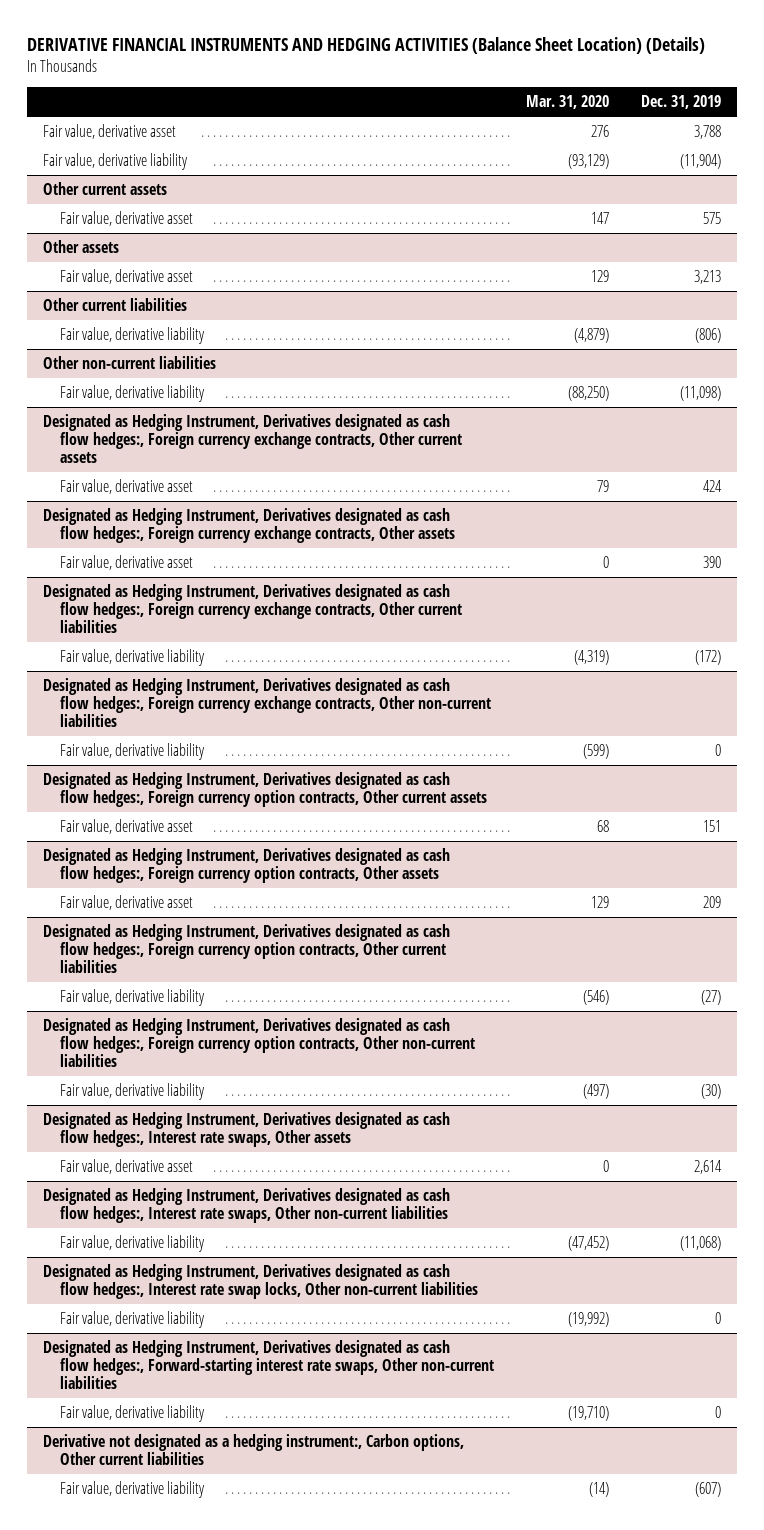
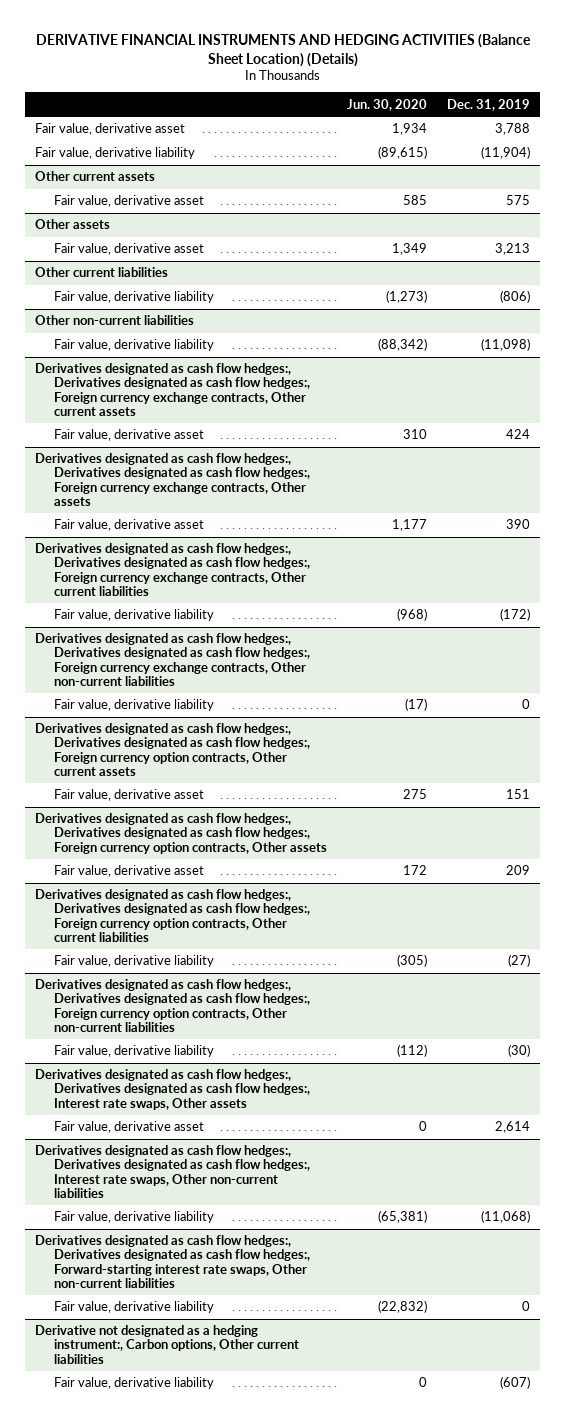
[526,95,610,110] Mar. 31, 2020 -> none
none -> [347,98,428,111] Jun. 30, 2020
[43,414,463,463] Designated as Hedging Instrument, Derivatives designated as cash flow hedges:, Foreign currency exchange contracts, Other current assets -> [35,363,311,416] Derivatives designated as cash flow hedges:, Derivatives designated as cash flow hedges:, Foreign currency exchange contracts, Other current assets
[43,508,456,543] Designated as Hedging Instrument, Derivatives designated as cash flow hedges:, Foreign currency exchange contracts, Other assets -> [35,453,311,506] Derivatives designated as cash flow hedges:, Derivatives designated as cash flow hedges:, Foreign currency exchange contracts, Other assets
[43,584,463,633] Designated as Hedging Instrument, Derivatives designated as cash flow hedges:, Foreign currency exchange contracts, Other current liabilities -> [35,543,311,596] Derivatives designated as cash flow hedges:, Derivatives designated as cash flow hedges:, Foreign currency exchange contracts, Other current liabilities
[43,678,492,727] Designated as Hedging Instrument, Derivatives designated as cash flow hedges:, Foreign currency exchange contracts, Other non-current liabilities -> [35,633,311,686] Derivatives designated as cash flow hedges:, Derivatives designated as cash flow hedges:, Foreign currency exchange contracts, Other non-current liabilities
[43,772,488,807] Designated as Hedging Instrument, Derivatives designated as cash flow hedges:, Foreign currency option contracts, Other current assets -> [35,723,311,776] Derivatives designated as cash flow hedges:, Derivatives designated as cash flow hedges:, Foreign currency option contracts, Other current assets
[43,848,451,883] Designated as Hedging Instrument, Derivatives designated as cash flow hedges:, Foreign currency option contracts, Other assets -> [35,813,328,854] Derivatives designated as cash flow hedges:, Derivatives designated as cash flow hedges:, Foreign currency option contracts, Other assets
[43,924,451,973] Designated as Hedging Instrument, Derivatives designated as cash flow hedges:, Foreign currency option contracts, Other current liabilities -> [35,889,311,942] Derivatives designated as cash flow hedges:, Derivatives designated as cash flow hedges:, Foreign currency option contracts, Other current liabilities
[43,1018,476,1067] Designated as Hedging Instrument, Derivatives designated as cash flow hedges:, Foreign currency option contracts, Other non-current liabilities -> [35,979,311,1032] Derivatives designated as cash flow hedges:, Derivatives designated as cash flow hedges:, Foreign currency option contracts, Other non-current liabilities
[43,1112,451,1147] Designated as Hedging Instrument, Derivatives designated as cash flow hedges:, Interest rate swaps, Other assets -> [35,1069,311,1110] Derivatives designated as cash flow hedges:, Derivatives designated as cash flow hedges:, Interest rate swaps, Other assets
[43,1188,451,1223] Designated as Hedging Instrument, Derivatives designated as cash flow hedges:, Interest rate swaps, Other non-current liabilities -> [35,1145,311,1198] Derivatives designated as cash flow hedges:, Derivatives designated as cash flow hedges:, Interest rate swaps, Other non-current liabilities
[43,1264,479,1299] Designated as Hedging Instrument, Derivatives designated as cash flow hedges:, Interest rate swap locks, Other non-current liabilities -> none
[60,1311,206,1329] Fair value, derivative liability -> none
[43,1340,495,1389] Designated as Hedging Instrument, Derivatives designated as cash flow hedges:, Forward-starting interest rate swaps, Other non-current liabilities -> [35,1235,311,1288] Derivatives designated as cash flow hedges:, Derivatives designated as cash flow hedges:, Forward-starting interest rate swaps, Other non-current liabilities

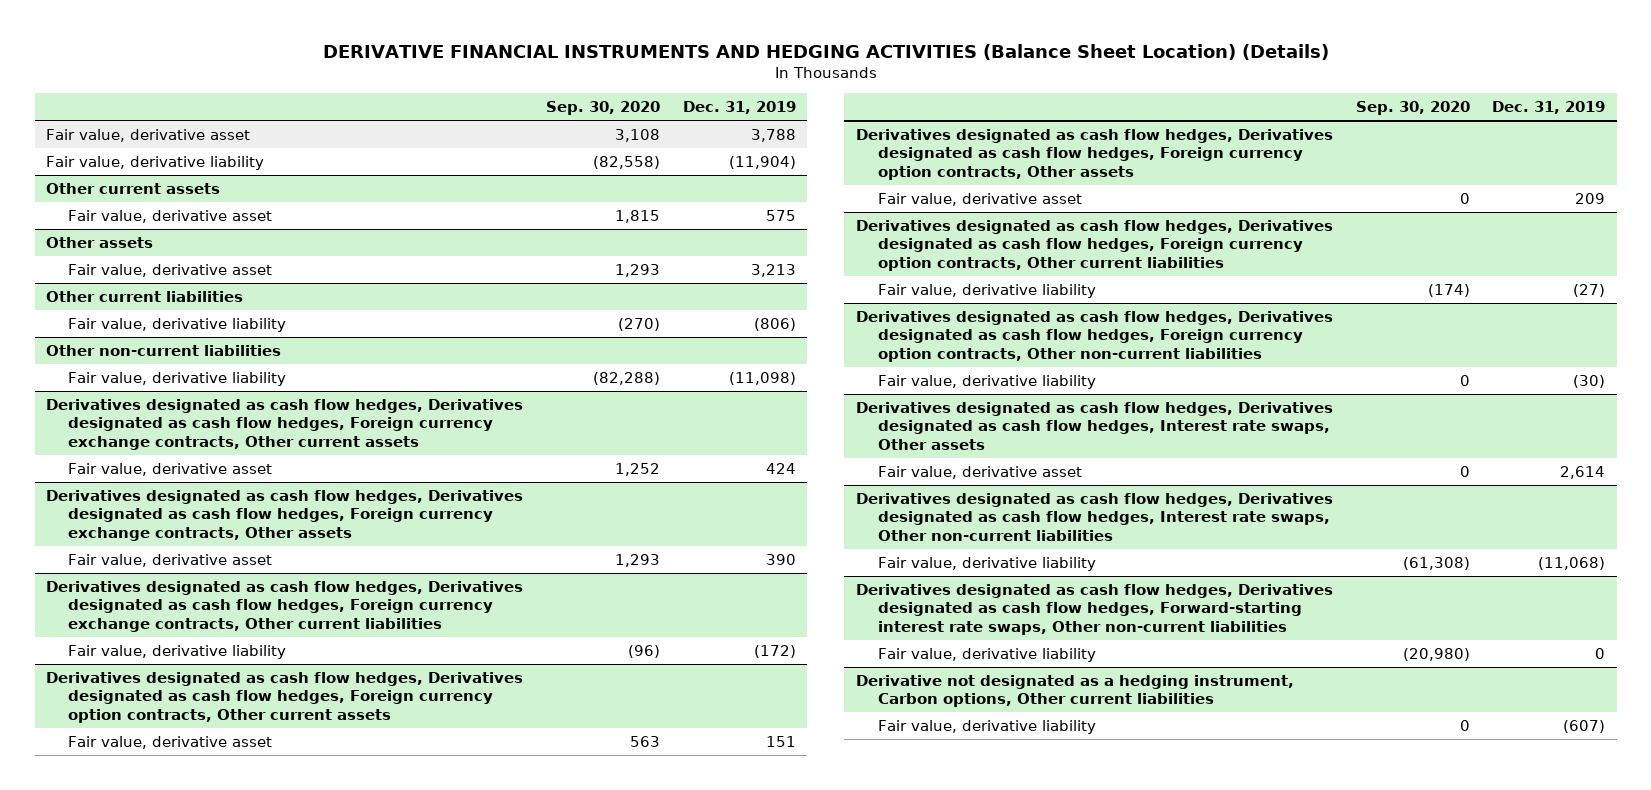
[347,98,428,111] Jun. 30, 2020 -> none
none -> [545,101,660,116] Sep. 30, 2020
[35,363,311,416] Derivatives designated as cash flow hedges:, Derivatives designated as cash flow hedges:, Foreign currency exchange contracts, Other current assets -> [46,398,524,450] Derivatives designated as cash flow hedges, Derivatives designated as cash flow hedges, Foreign currency exchange contracts, Other current assets
[35,453,311,506] Derivatives designated as cash flow hedges:, Derivatives designated as cash flow hedges:, Foreign currency exchange contracts, Other assets -> [46,489,524,541] Derivatives designated as cash flow hedges, Derivatives designated as cash flow hedges, Foreign currency exchange contracts, Other assets
[35,543,311,596] Derivatives designated as cash flow hedges:, Derivatives designated as cash flow hedges:, Foreign currency exchange contracts, Other current liabilities -> [46,580,524,632] Derivatives designated as cash flow hedges, Derivatives designated as cash flow hedges, Foreign currency exchange contracts, Other current liabilities
[35,633,311,686] Derivatives designated as cash flow hedges:, Derivatives designated as cash flow hedges:, Foreign currency exchange contracts, Other non-current liabilities -> none
[54,699,215,712] Fair value, derivative liability -> none
[35,723,311,776] Derivatives designated as cash flow hedges:, Derivatives designated as cash flow hedges:, Foreign currency option contracts, Other current assets -> [46,671,524,723] Derivatives designated as cash flow hedges, Derivatives designated as cash flow hedges, Foreign currency option contracts, Other current assets
[35,813,328,854] Derivatives designated as cash flow hedges:, Derivatives designated as cash flow hedges:, Foreign currency option contracts, Other assets -> [855,128,1333,180] Derivatives designated as cash flow hedges, Derivatives designated as cash flow hedges, Foreign currency option contracts, Other assets
[35,889,311,942] Derivatives designated as cash flow hedges:, Derivatives designated as cash flow hedges:, Foreign currency option contracts, Other current liabilities -> [855,219,1333,271] Derivatives designated as cash flow hedges, Derivatives designated as cash flow hedges, Foreign currency option contracts, Other current liabilities
[35,979,311,1032] Derivatives designated as cash flow hedges:, Derivatives designated as cash flow hedges:, Foreign currency option contracts, Other non-current liabilities -> [855,310,1333,362] Derivatives designated as cash flow hedges, Derivatives designated as cash flow hedges, Foreign currency option contracts, Other non-current liabilities
[35,1069,311,1110] Derivatives designated as cash flow hedges:, Derivatives designated as cash flow hedges:, Interest rate swaps, Other assets -> [855,401,1333,450] Derivatives designated as cash flow hedges, Derivatives designated as cash flow hedges, Interest rate swaps, Other assets
[35,1145,311,1198] Derivatives designated as cash flow hedges:, Derivatives designated as cash flow hedges:, Interest rate swaps, Other non-current liabilities -> [855,492,1333,541] Derivatives designated as cash flow hedges, Derivatives designated as cash flow hedges, Interest rate swaps, Other non-current liabilities
[35,1235,311,1288] Derivatives designated as cash flow hedges:, Derivatives designated as cash flow hedges:, Forward-starting interest rate swaps, Other non-current liabilities -> [855,583,1333,635] Derivatives designated as cash flow hedges, Derivatives designated as cash flow hedges, Forward-starting interest rate swaps, Other non-current liabilities
[35,1325,300,1364] Derivative not designated as a hedging instrument:, Carbon options, Other current liabilities -> [855,674,1294,708] Derivative not designated as a hedging instrument, Carbon options, Other current liabilities

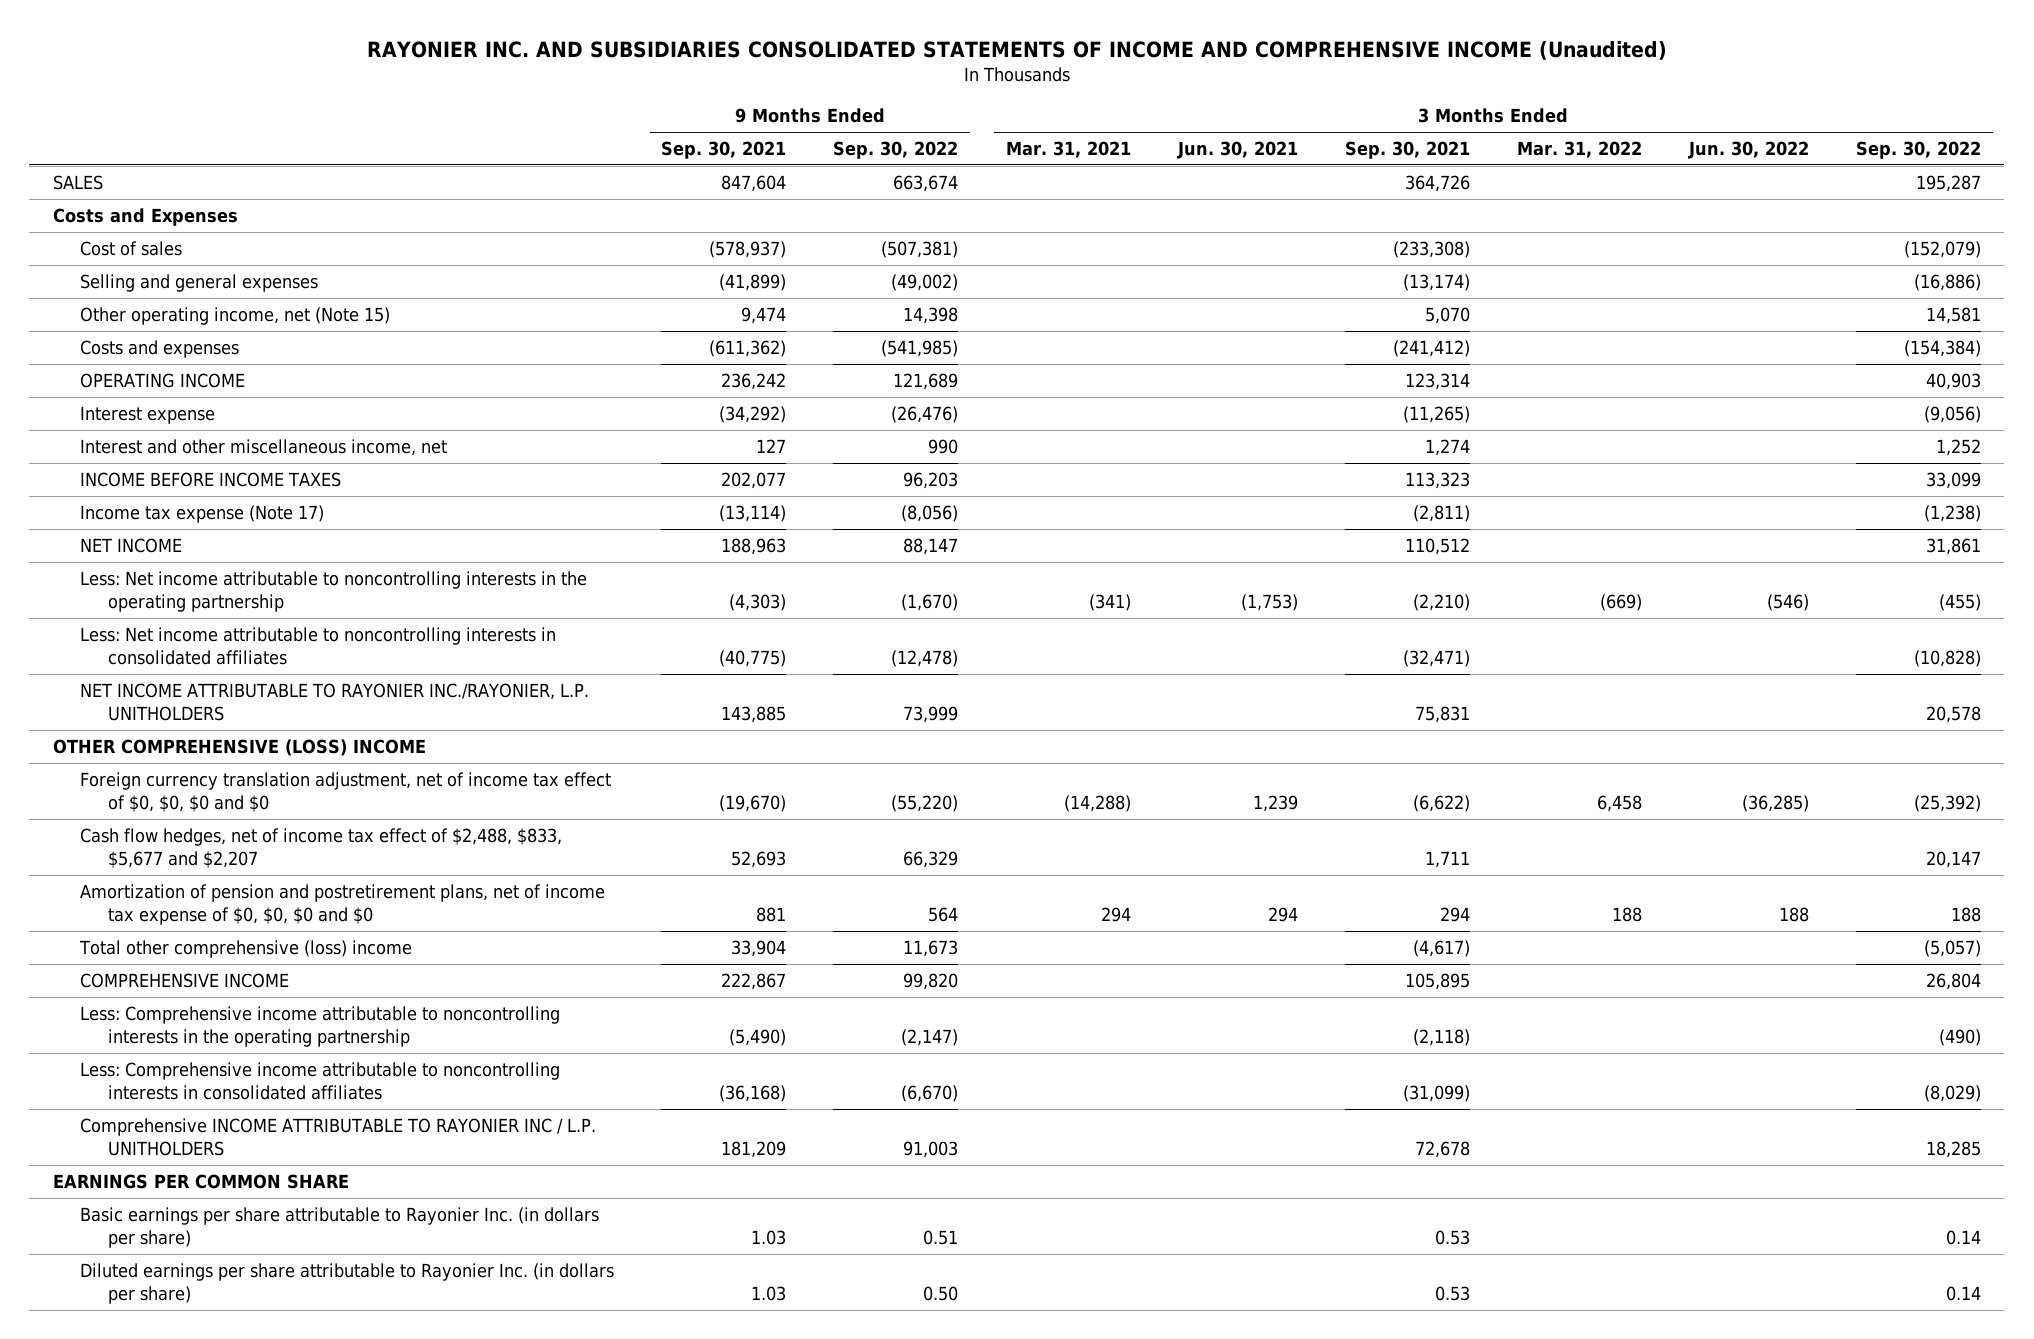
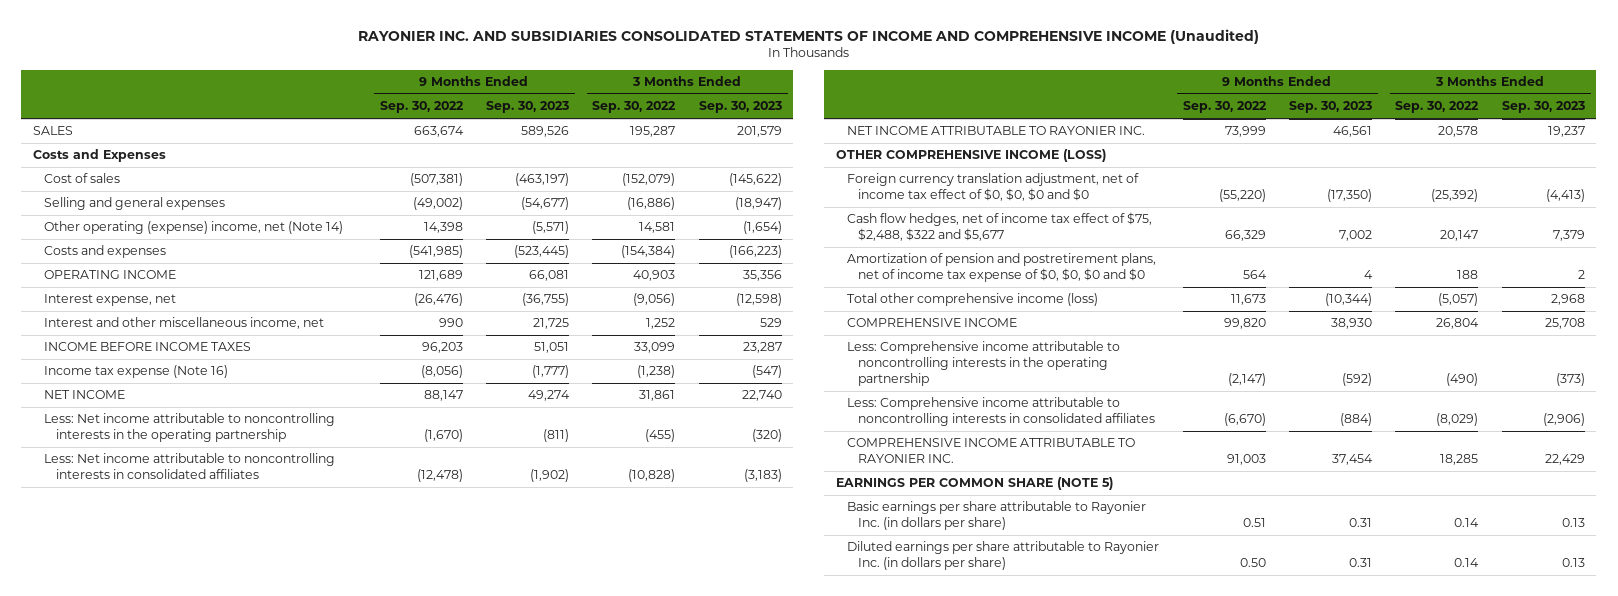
[661,141,787,160] Sep. 30, 2021 -> none
[1005,141,1131,159] Mar. 31, 2021 -> none
[1176,141,1298,160] Jun. 30, 2021 -> none
[1344,141,1470,160] Sep. 30, 2021 -> none
[1516,141,1642,159] Mar. 31, 2022 -> none
[1687,141,1809,160] Jun. 30, 2022 -> none
none -> [486,101,570,114] Sep. 30, 2023
none -> [698,101,782,114] Sep. 30, 2023
[80,306,391,325] Other operating income, net (Note 15) -> [44,221,344,235] Other operating (expense) income, net (Note 14)
[80,405,216,424] Interest expense -> [44,294,177,307] Interest expense, net
[80,504,325,523] Income tax expense (Note 17) -> [44,365,229,379] Income tax expense (Note 16)
[80,682,590,722] NET INCOME ATTRIBUTABLE TO RAYONIER INC./RAYONIER, L.P. UNITHOLDERS -> [847,126,1146,136] NET INCOME ATTRIBUTABLE TO RAYONIER INC.
[52,738,426,756] OTHER COMPREHENSIVE (LOSS) INCOME -> [836,149,1107,163] OTHER COMPREHENSIVE INCOME (LOSS)
[80,827,563,869] Cash flow hedges, net of income tax effect of $2,488, $833, $5,677 and $2,207 -> [847,212,1153,242] Cash flow hedges, net of income tax effect of $75, $2,488, $322 and $5,677
[79,939,413,958] Total other comprehensive (loss) income -> [847,293,1099,307] Total other comprehensive income (loss)
[80,1117,597,1157] Comprehensive INCOME ATTRIBUTABLE TO RAYONIER INC / L.P. UNITHOLDERS -> [847,438,1136,464] COMPREHENSIVE INCOME ATTRIBUTABLE TO RAYONIER INC.
[52,1173,349,1189] EARNINGS PER COMMON SHARE -> [836,477,1114,491] EARNINGS PER COMMON SHARE (NOTE 5)

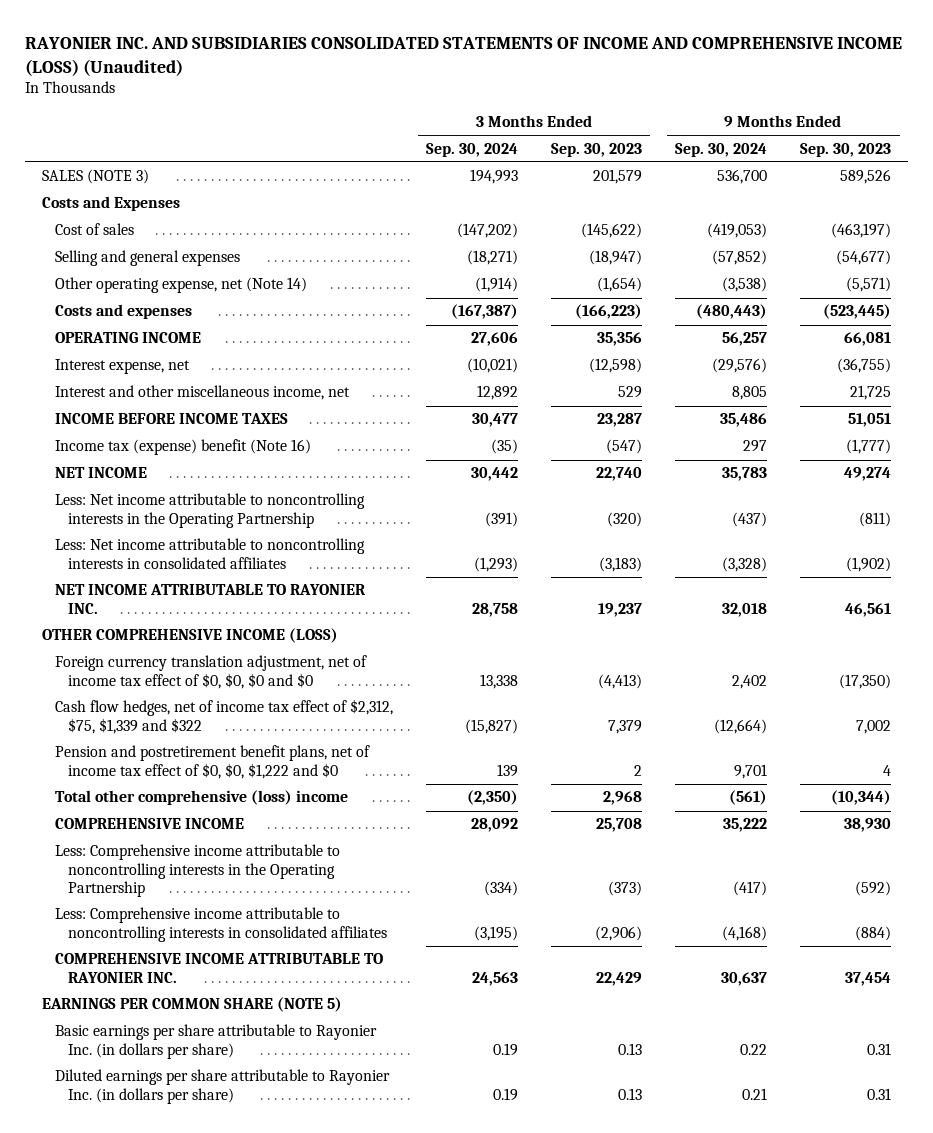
[357,28,1259,44] RAYONIER INC. AND SUBSIDIARIES CONSOLIDATED STATEMENTS OF INCOME AND COMPREHENSIVE INCOME (Unaudited) -> [25,36,903,76] RAYONIER INC. AND SUBSIDIARIES CONSOLIDATED STATEMENTS OF INCOME AND COMPREHENSIVE INCOME (LOSS) (Unaudited)
[379,101,464,114] Sep. 30, 2022 -> none
[592,101,677,114] Sep. 30, 2022 -> none
none -> [426,142,519,157] Sep. 30, 2024
none -> [675,142,768,157] Sep. 30, 2024
[33,126,74,136] SALES -> [41,169,149,185] SALES (NOTE 3)
[44,221,344,235] Other operating (expense) income, net (Note 14) -> [55,277,308,294] Other operating expense, net (Note 14)
[44,365,229,379] Income tax expense (Note 16) -> [55,439,312,456] Income tax (expense) benefit (Note 16)
[44,413,336,443] Less: Net income attributable to noncontrolling interests in the operating partnership -> [55,493,366,528] Less: Net income attributable to noncontrolling interests in the Operating Partnership
[847,212,1153,242] Cash flow hedges, net of income tax effect of $75, $2,488, $322 and $5,677 -> [55,699,394,734] Cash flow hedges, net of income tax effect of $2,312, $75, $1,339 and $322
[847,253,1157,283] Amortization of pension and postretirement plans, net of income tax expense of $0, $0, $0 and $0 -> [55,745,371,779] Pension and postretirement benefit plans, net of income tax effect of $0, $0, $1,222 and $0
[847,293,1099,307] Total other comprehensive income (loss) -> [55,790,349,806] Total other comprehensive (loss) income
[847,341,1121,386] Less: Comprehensive income attributable to noncontrolling interests in the operating partnership -> [55,844,341,897] Less: Comprehensive income attributable to noncontrolling interests in the Operating Partnership

